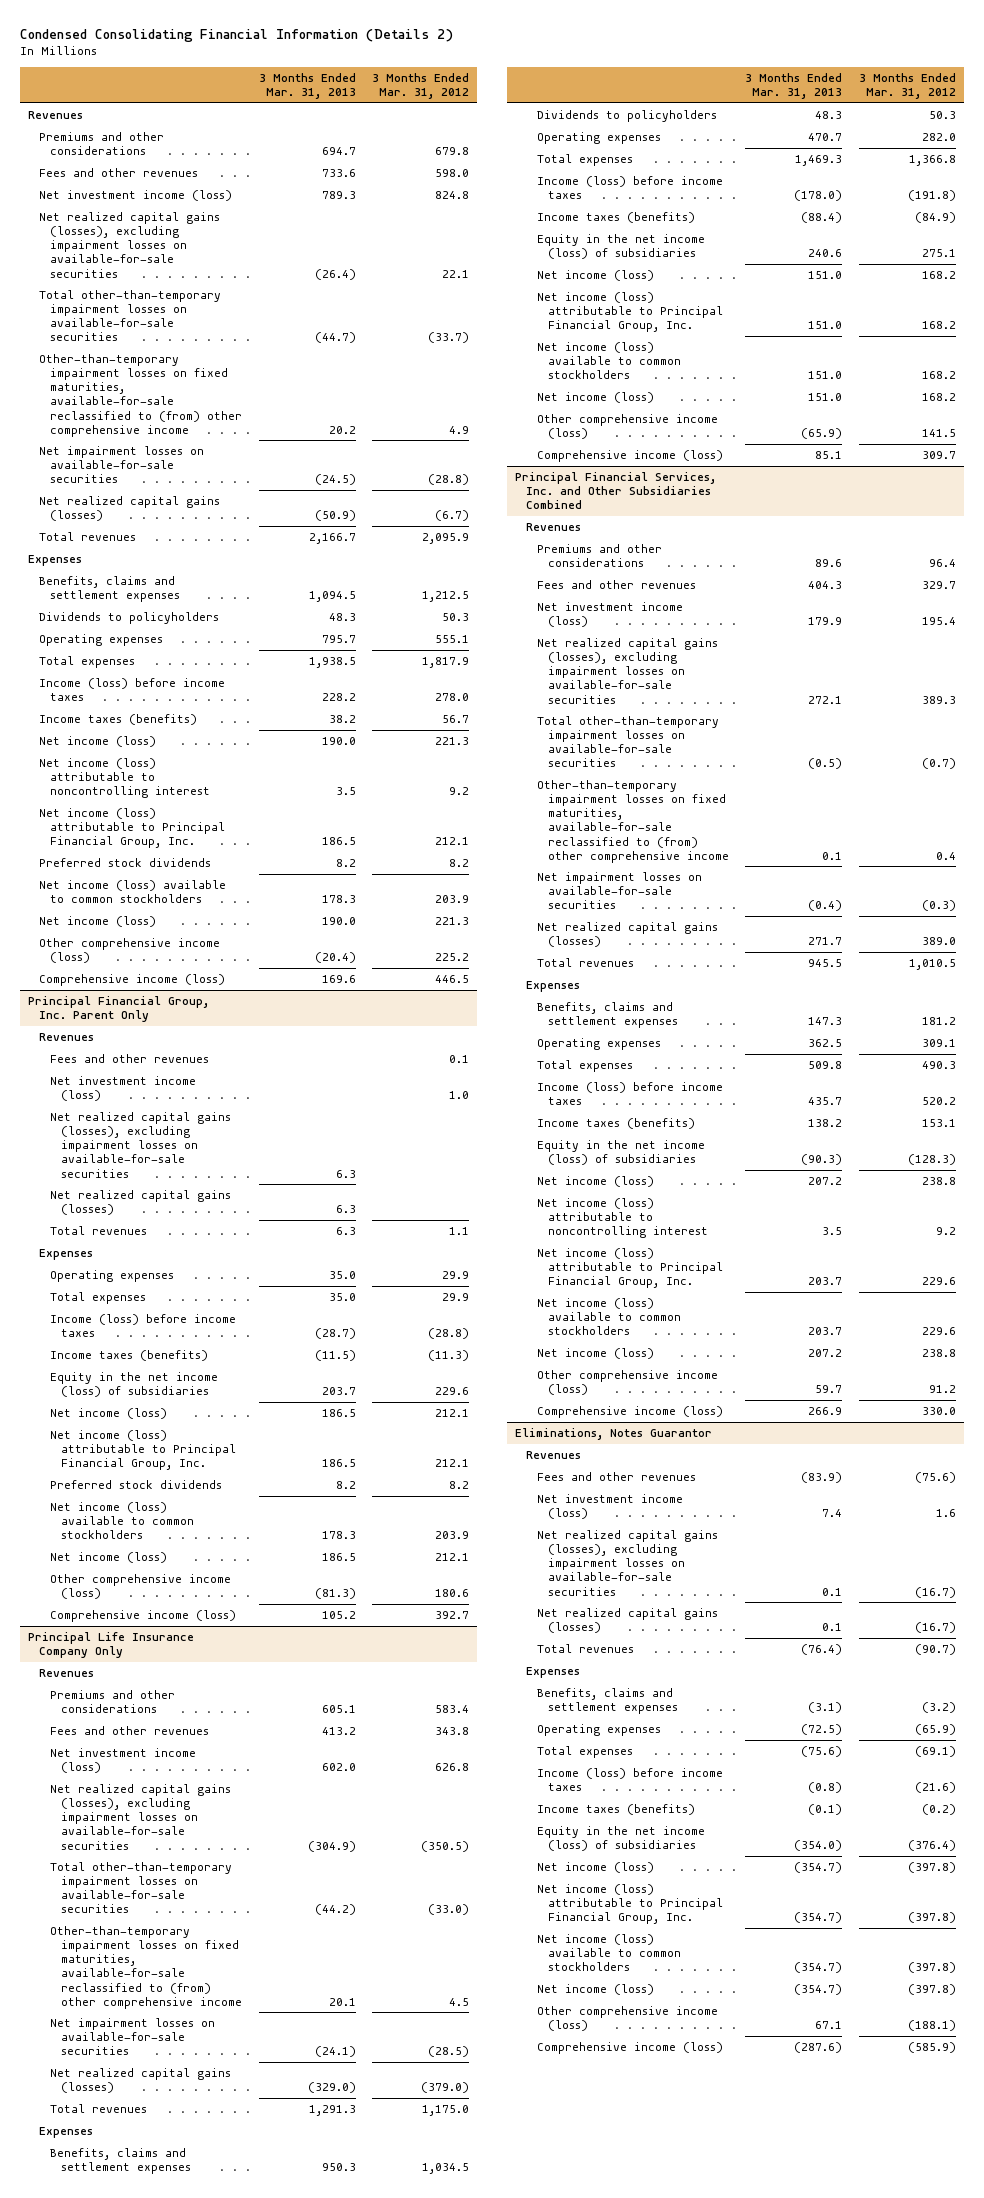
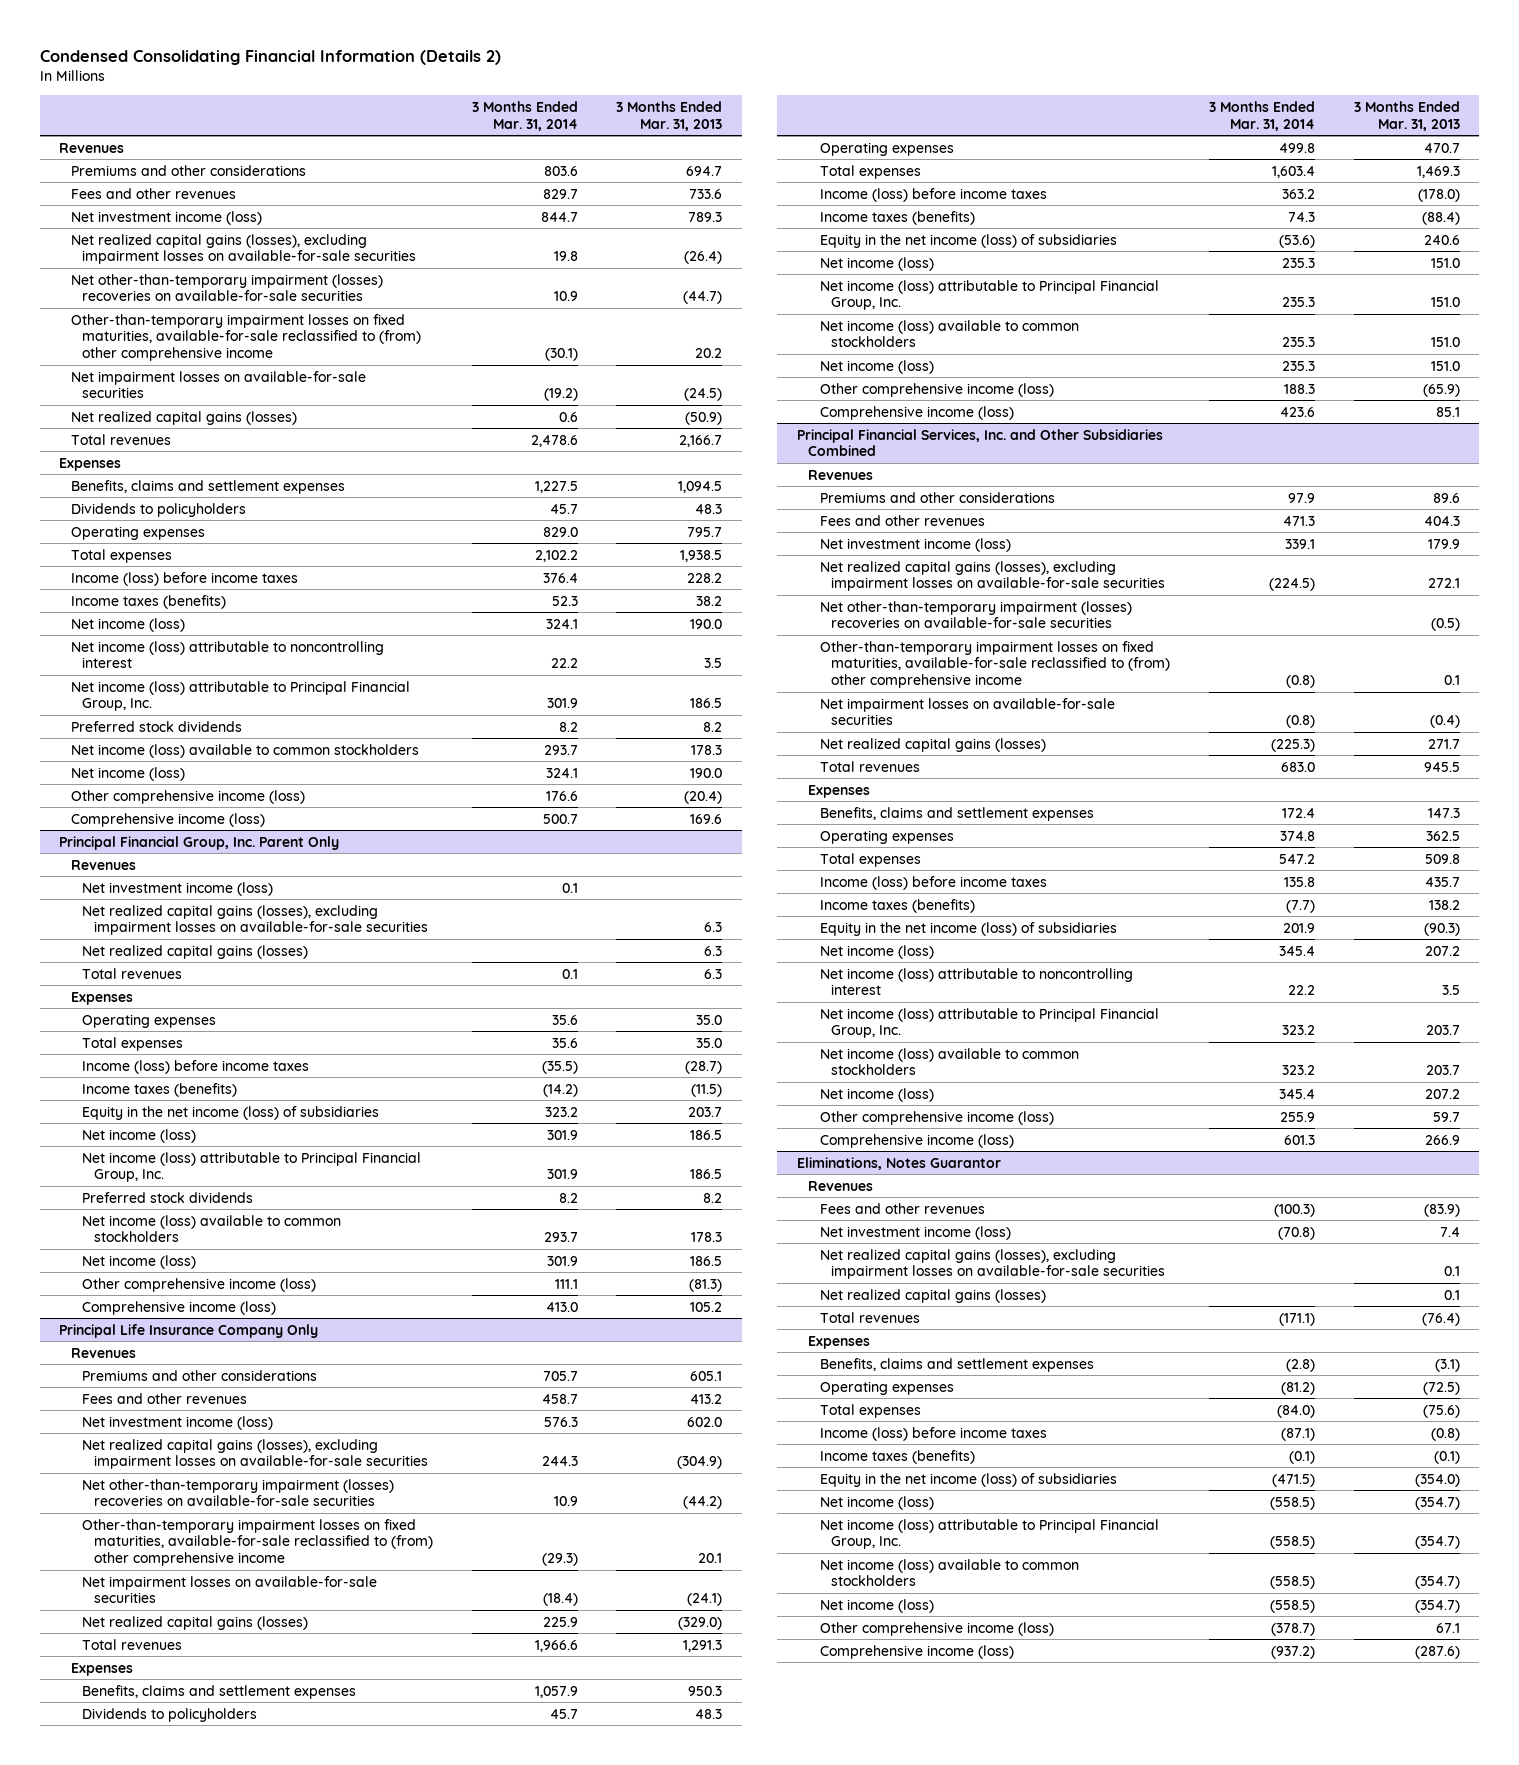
[371,73,469,100] 3 Months Ended Mar. 31, 2012 -> none
none -> [471,101,578,131] 3 Months Ended Mar. 31, 2014
[39,290,222,342] Total other-than-temporary impairment losses on available-for-sale securities -> [70,273,383,302] Net other-than-temporary impairment (losses) recoveries on available-for-sale securities
[50,1054,210,1064] Fees and other revenues -> none
[50,1862,233,1914] Total other-than-temporary impairment losses on available-for-sale securities -> [82,1478,395,1507] Net other-than-temporary impairment (losses) recoveries on available-for-sale securities
[537,716,720,768] Total other-than-temporary impairment losses on available-for-sale securities -> [819,600,1132,629] Net other-than-temporary impairment (losses) recoveries on available-for-sale securities

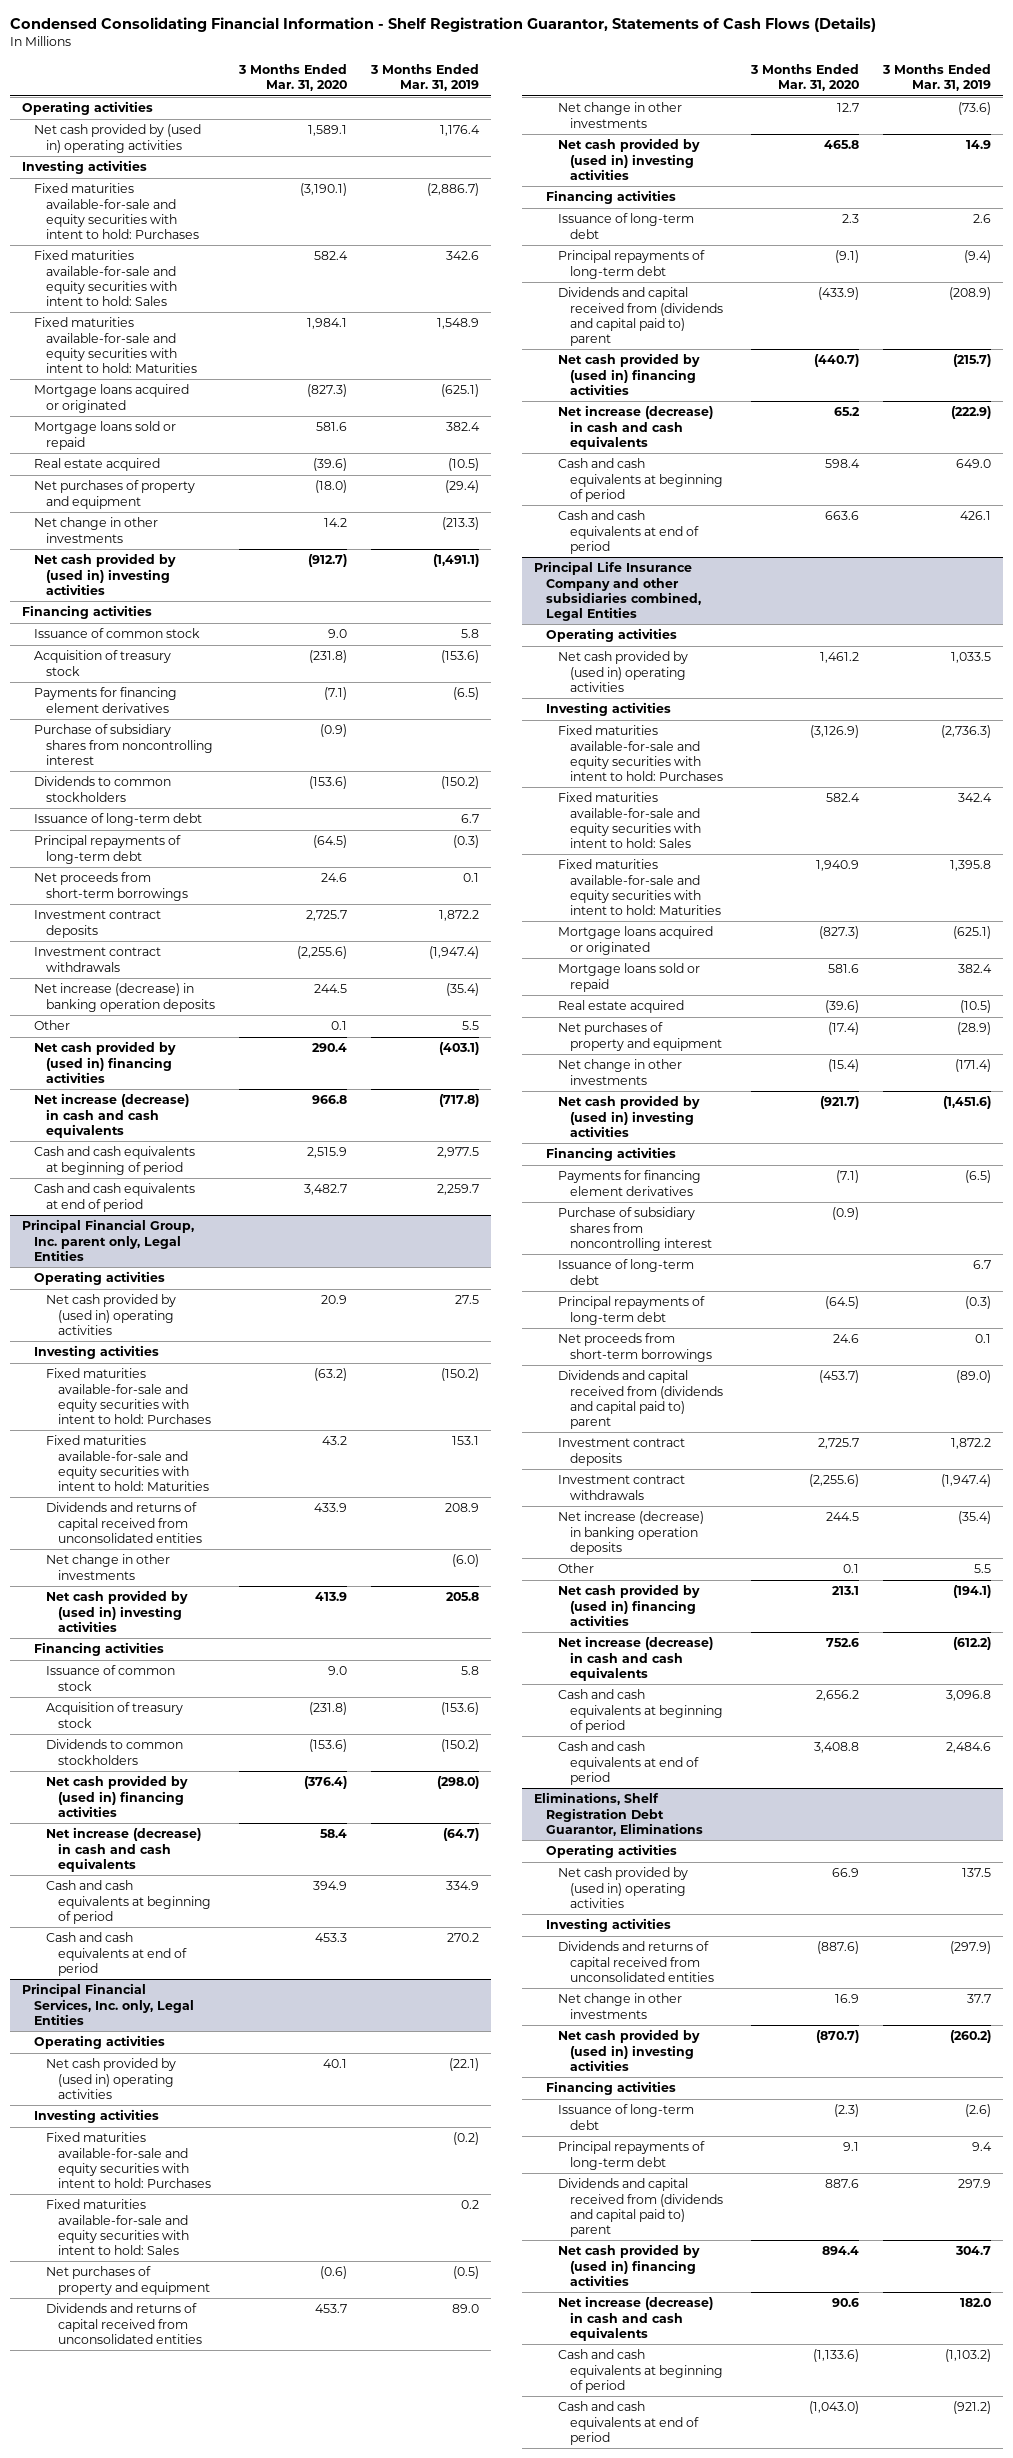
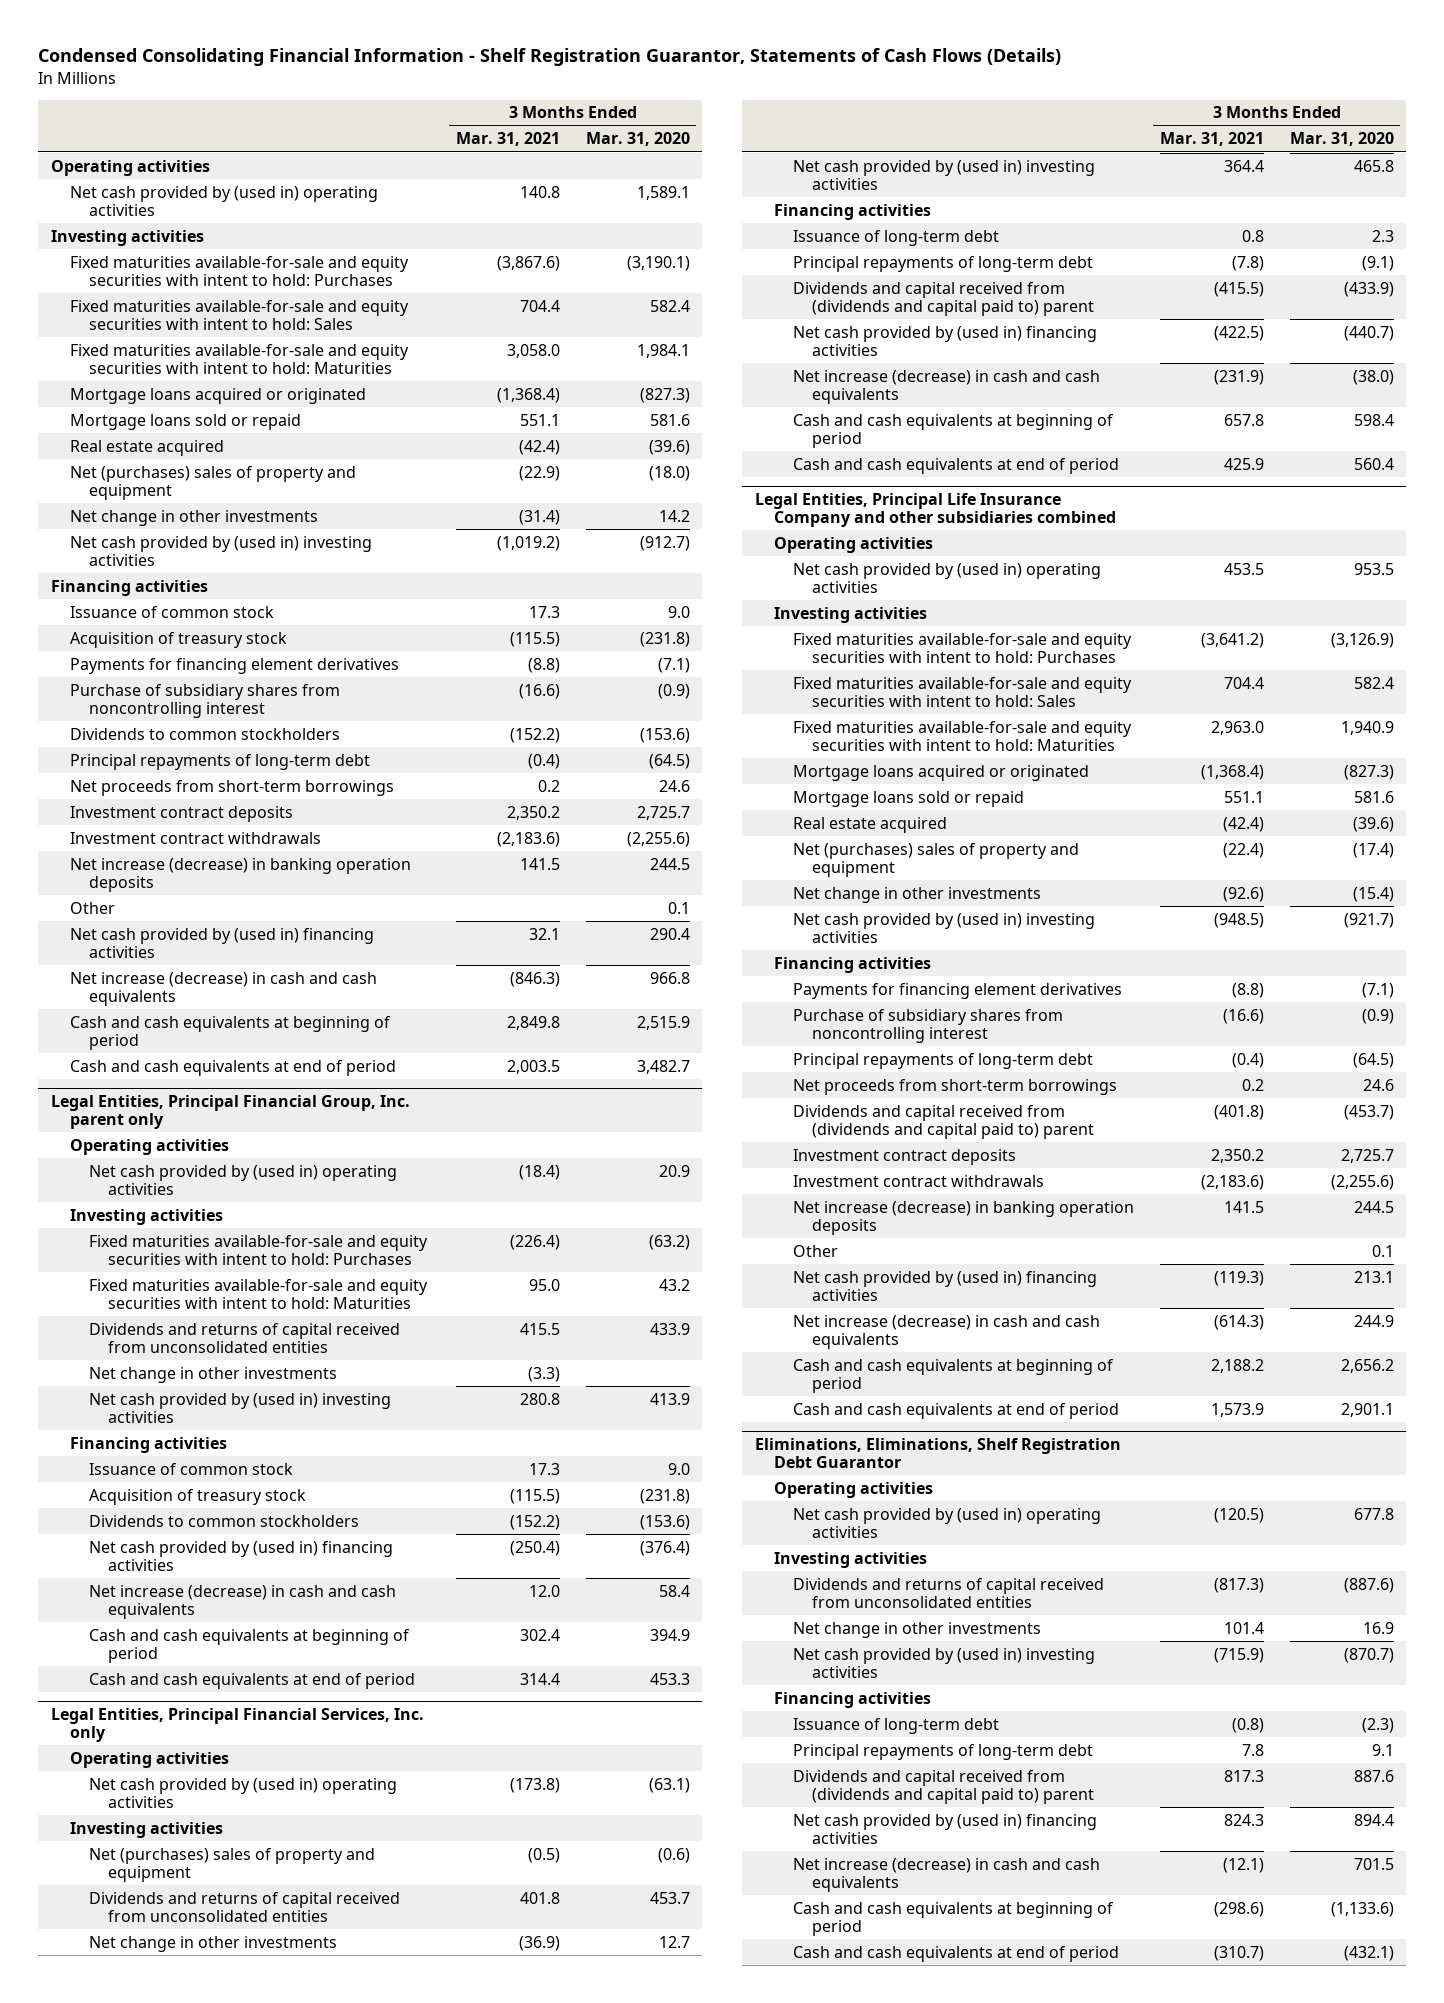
[369,64,479,92] 3 Months Ended Mar. 31, 2019 -> none
none -> [455,132,560,147] Mar. 31, 2021
[34,480,196,509] Net purchases of property and equipment -> [69,465,356,500] Net (purchases) sales of property and equipment
[34,813,203,827] Issuance of long-term debt -> none
[21,1219,194,1261] Principal Financial Group, Inc. parent only, Legal Entities -> [50,1094,410,1130] Legal Entities, Principal Financial Group, Inc. parent only
[21,1983,195,2025] Principal Financial Services, Inc. only, Legal Entities -> [50,1707,424,1743] Legal Entities, Principal Financial Services, Inc. only
[323,2059,348,2069] 40.1 -> [648,1777,690,1793] (63.1)
[46,2132,212,2188] Fixed maturities available-for-sale and equity securities with intent to hold: Purchases -> none
[46,2199,190,2255] Fixed maturities available-for-sale and equity securities with intent to hold: Sales -> none
[46,2266,211,2295] Net purchases of property and equipment -> [89,1847,376,1882] Net (purchases) sales of property and equipment
[834,407,861,417] 65.2 -> [1352,369,1394,385] (38.0)
[825,511,860,521] 663.6 -> [1353,457,1394,470] 560.4
[534,561,702,621] Principal Life Insurance Company and other subsidiaries combined, Legal Entities -> [754,492,1116,528] Legal Entities, Principal Life Insurance Company and other subsidiaries combined
[820,652,860,664] 1,461.2 -> [1353,562,1394,575] 953.5
[558,1022,723,1051] Net purchases of property and equipment -> [793,842,1080,877] Net (purchases) sales of property and equipment
[558,1259,695,1285] Issuance of long-term debt -> none
[826,1638,860,1648] 752.6 -> [1353,1314,1394,1327] 244.9
[814,1742,860,1754] 3,408.8 -> [1340,1402,1394,1417] 2,901.1
[534,1792,704,1836] Eliminations, Shelf Registration Debt Guarantor, Eliminations -> [754,1437,1121,1469] Eliminations, Eliminations, Shelf Registration Debt Guarantor
[832,1868,860,1878] 66.9 -> [1353,1507,1394,1520] 677.8
[832,2298,860,2308] 90.6 -> [1353,1857,1394,1870] 701.5
[809,2401,860,2415] (1,043.0) -> [1343,1945,1394,1961] (432.1)

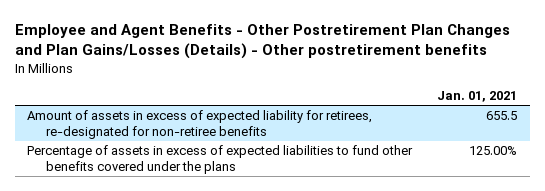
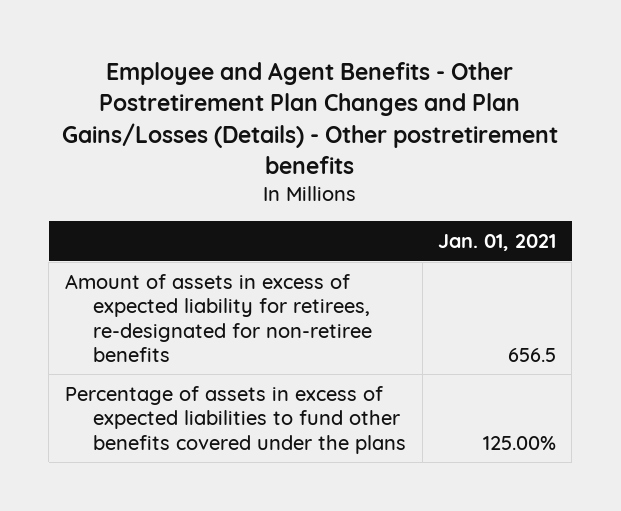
[486,111,518,121] 655.5 -> [508,347,557,362] 656.5

